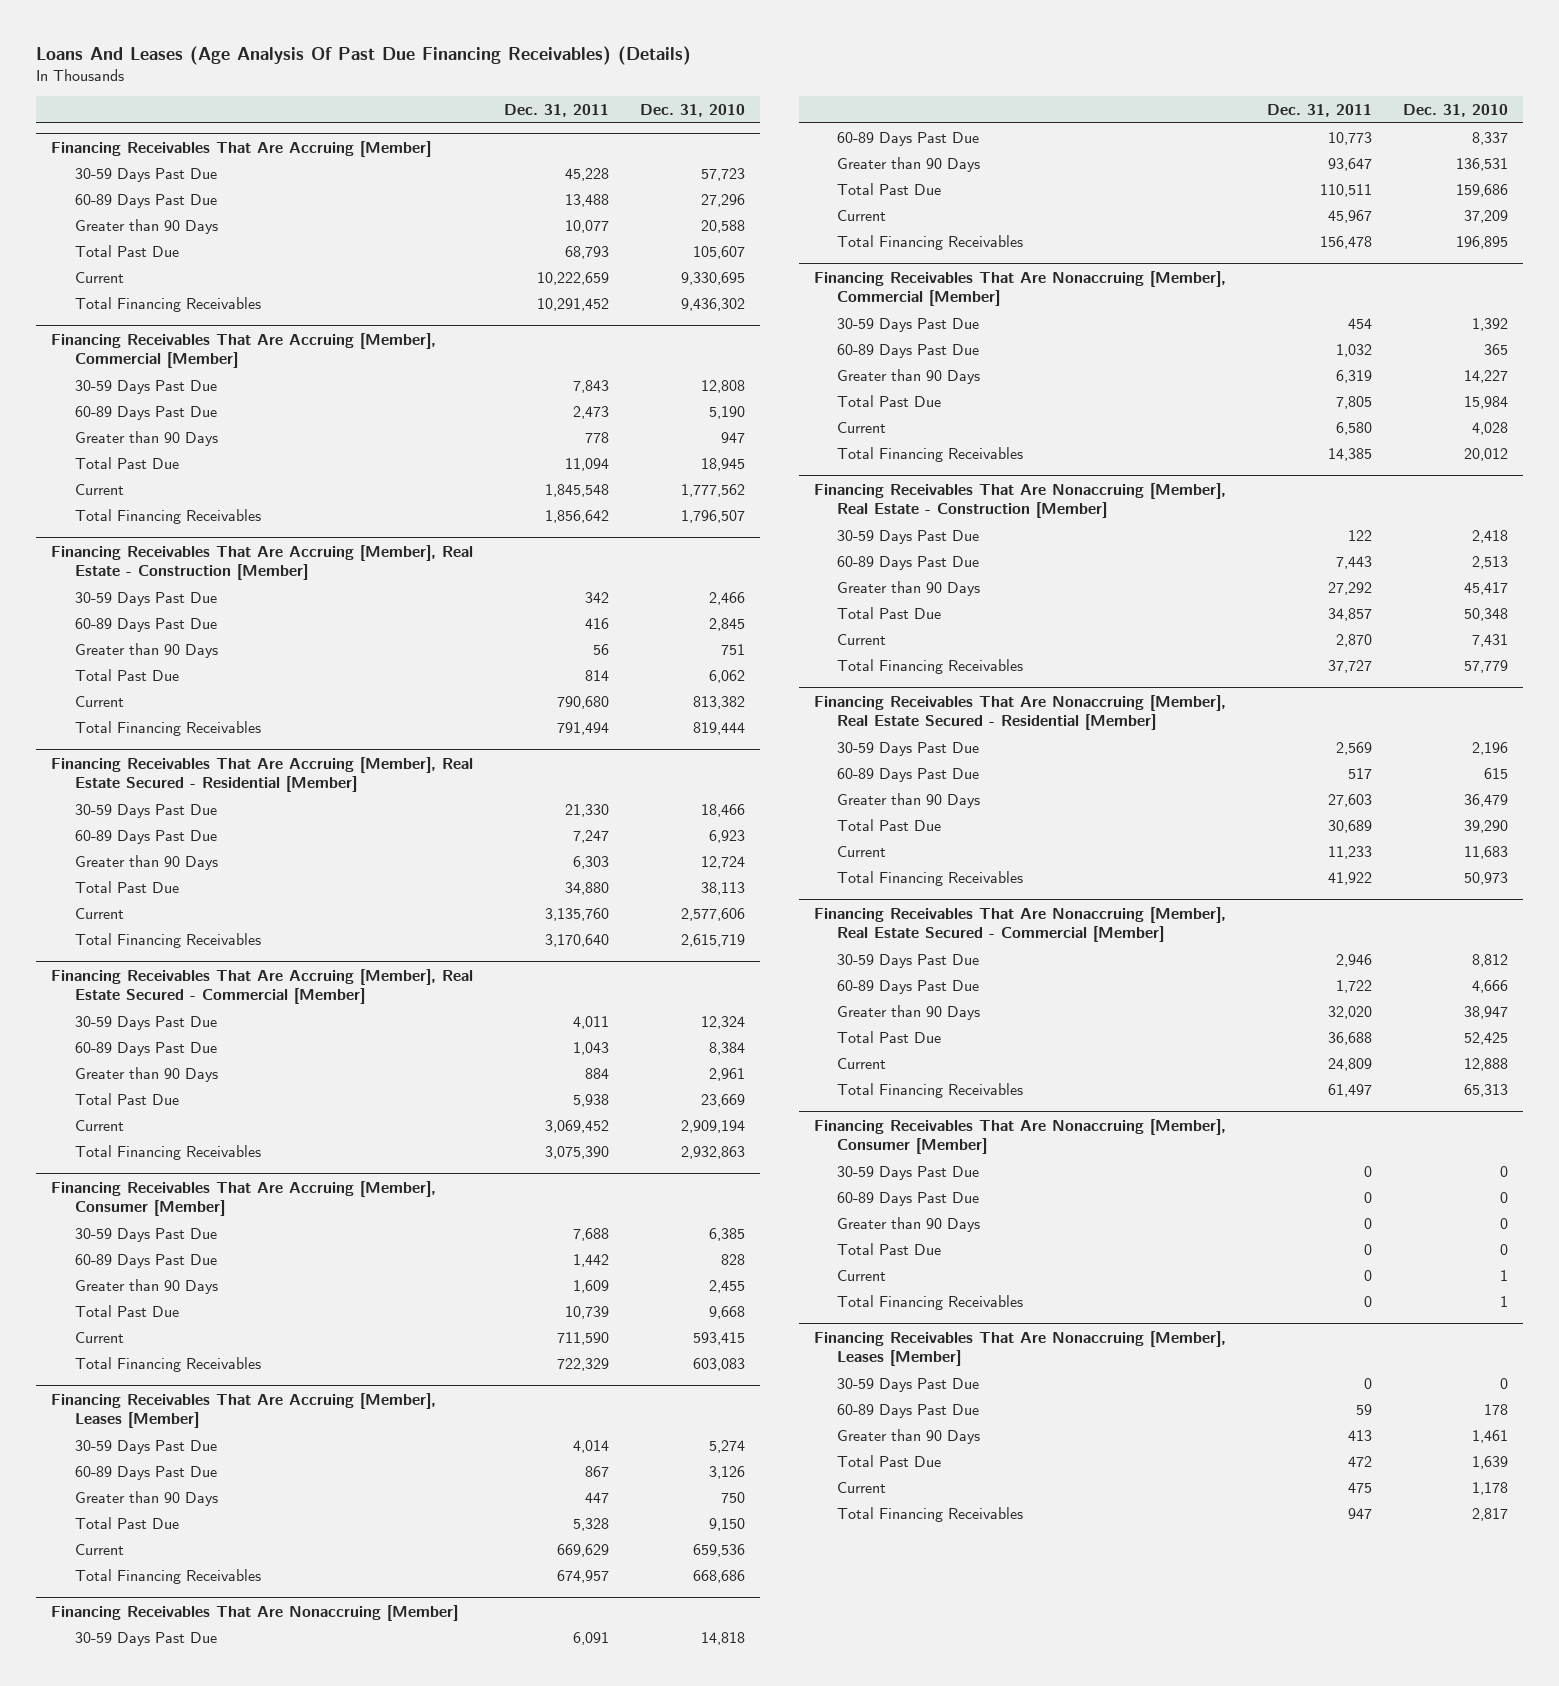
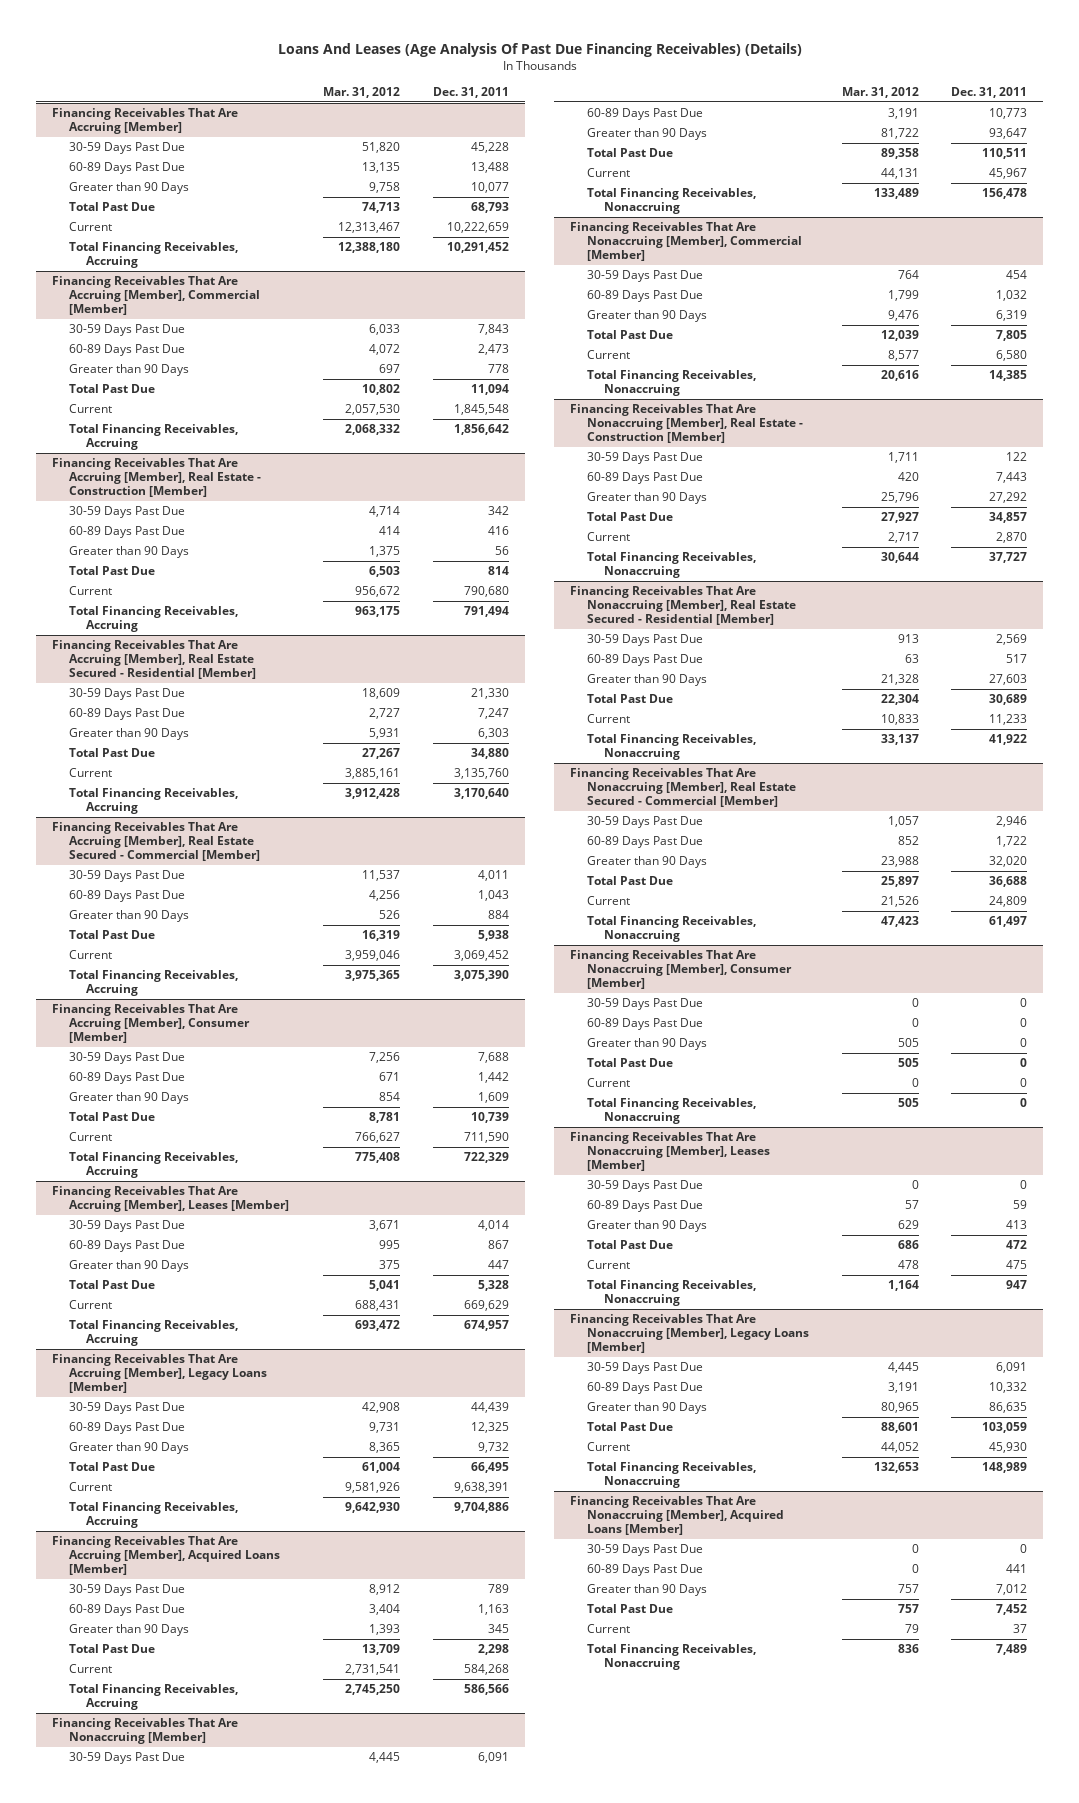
[639,103,745,117] Dec. 31, 2010 -> none
none -> [323,86,401,98] Mar. 31, 2012
[74,296,261,312] Total Financing Receivables -> [68,242,238,269] Total Financing Receivables, Accruing
[74,508,261,524] Total Financing Receivables -> [68,424,238,451] Total Financing Receivables, Accruing
[74,720,261,736] Total Financing Receivables -> [68,606,238,633] Total Financing Receivables, Accruing
[74,932,261,948] Total Financing Receivables -> [68,788,238,815] Total Financing Receivables, Accruing
[74,1144,261,1160] Total Financing Receivables -> [68,970,238,997] Total Financing Receivables, Accruing
[74,1356,261,1372] Total Financing Receivables -> [68,1152,238,1179] Total Financing Receivables, Accruing
[74,1568,261,1584] Total Financing Receivables -> [68,1320,238,1347] Total Financing Receivables, Accruing
none -> [52,1354,267,1393] Financing Receivables That Are Accruing [Member], Legacy Loans [Member]
none -> [68,1402,185,1415] 30-59 Days Past Due
none -> [68,1422,185,1435] 60-89 Days Past Due
none -> [68,1442,189,1455] Greater than 90 Days
none -> [68,1462,155,1472] Total Past Due
none -> [68,1482,112,1492] Current
none -> [68,1502,238,1529] Total Financing Receivables, Accruing
none -> [52,1536,280,1575] Financing Receivables That Are Accruing [Member], Acquired Loans [Member]
none -> [68,1584,185,1597] 30-59 Days Past Due
none -> [68,1604,185,1617] 60-89 Days Past Due
none -> [68,1624,189,1637] Greater than 90 Days
none -> [68,1644,155,1654] Total Past Due
none -> [68,1664,112,1674] Current
none -> [68,1684,238,1711] Total Financing Receivables, Accruing
[837,234,1024,250] Total Financing Receivables -> [587,188,757,215] Total Financing Receivables, Nonaccruing
[837,446,1024,462] Total Financing Receivables -> [587,370,757,397] Total Financing Receivables, Nonaccruing
[837,658,1024,674] Total Financing Receivables -> [587,552,757,579] Total Financing Receivables, Nonaccruing
[837,870,1024,886] Total Financing Receivables -> [587,734,757,761] Total Financing Receivables, Nonaccruing
[837,1082,1024,1098] Total Financing Receivables -> [587,916,757,943] Total Financing Receivables, Nonaccruing
[837,1294,1024,1310] Total Financing Receivables -> [587,1098,757,1125] Total Financing Receivables, Nonaccruing
[837,1506,1024,1522] Total Financing Receivables -> [587,1280,757,1307] Total Financing Receivables, Nonaccruing
none -> [570,1314,810,1353] Financing Receivables That Are Nonaccruing [Member], Legacy Loans [Member]
none -> [587,1362,704,1375] 30-59 Days Past Due
none -> [587,1382,704,1395] 60-89 Days Past Due
none -> [587,1402,708,1415] Greater than 90 Days
none -> [587,1422,674,1432] Total Past Due
none -> [587,1442,631,1452] Current
none -> [587,1462,757,1489] Total Financing Receivables, Nonaccruing
none -> [570,1496,785,1535] Financing Receivables That Are Nonaccruing [Member], Acquired Loans [Member]
none -> [587,1544,704,1557] 30-59 Days Past Due
none -> [587,1564,704,1577] 60-89 Days Past Due
none -> [587,1584,708,1597] Greater than 90 Days
none -> [587,1604,674,1614] Total Past Due
none -> [587,1624,631,1634] Current
none -> [587,1644,757,1671] Total Financing Receivables, Nonaccruing

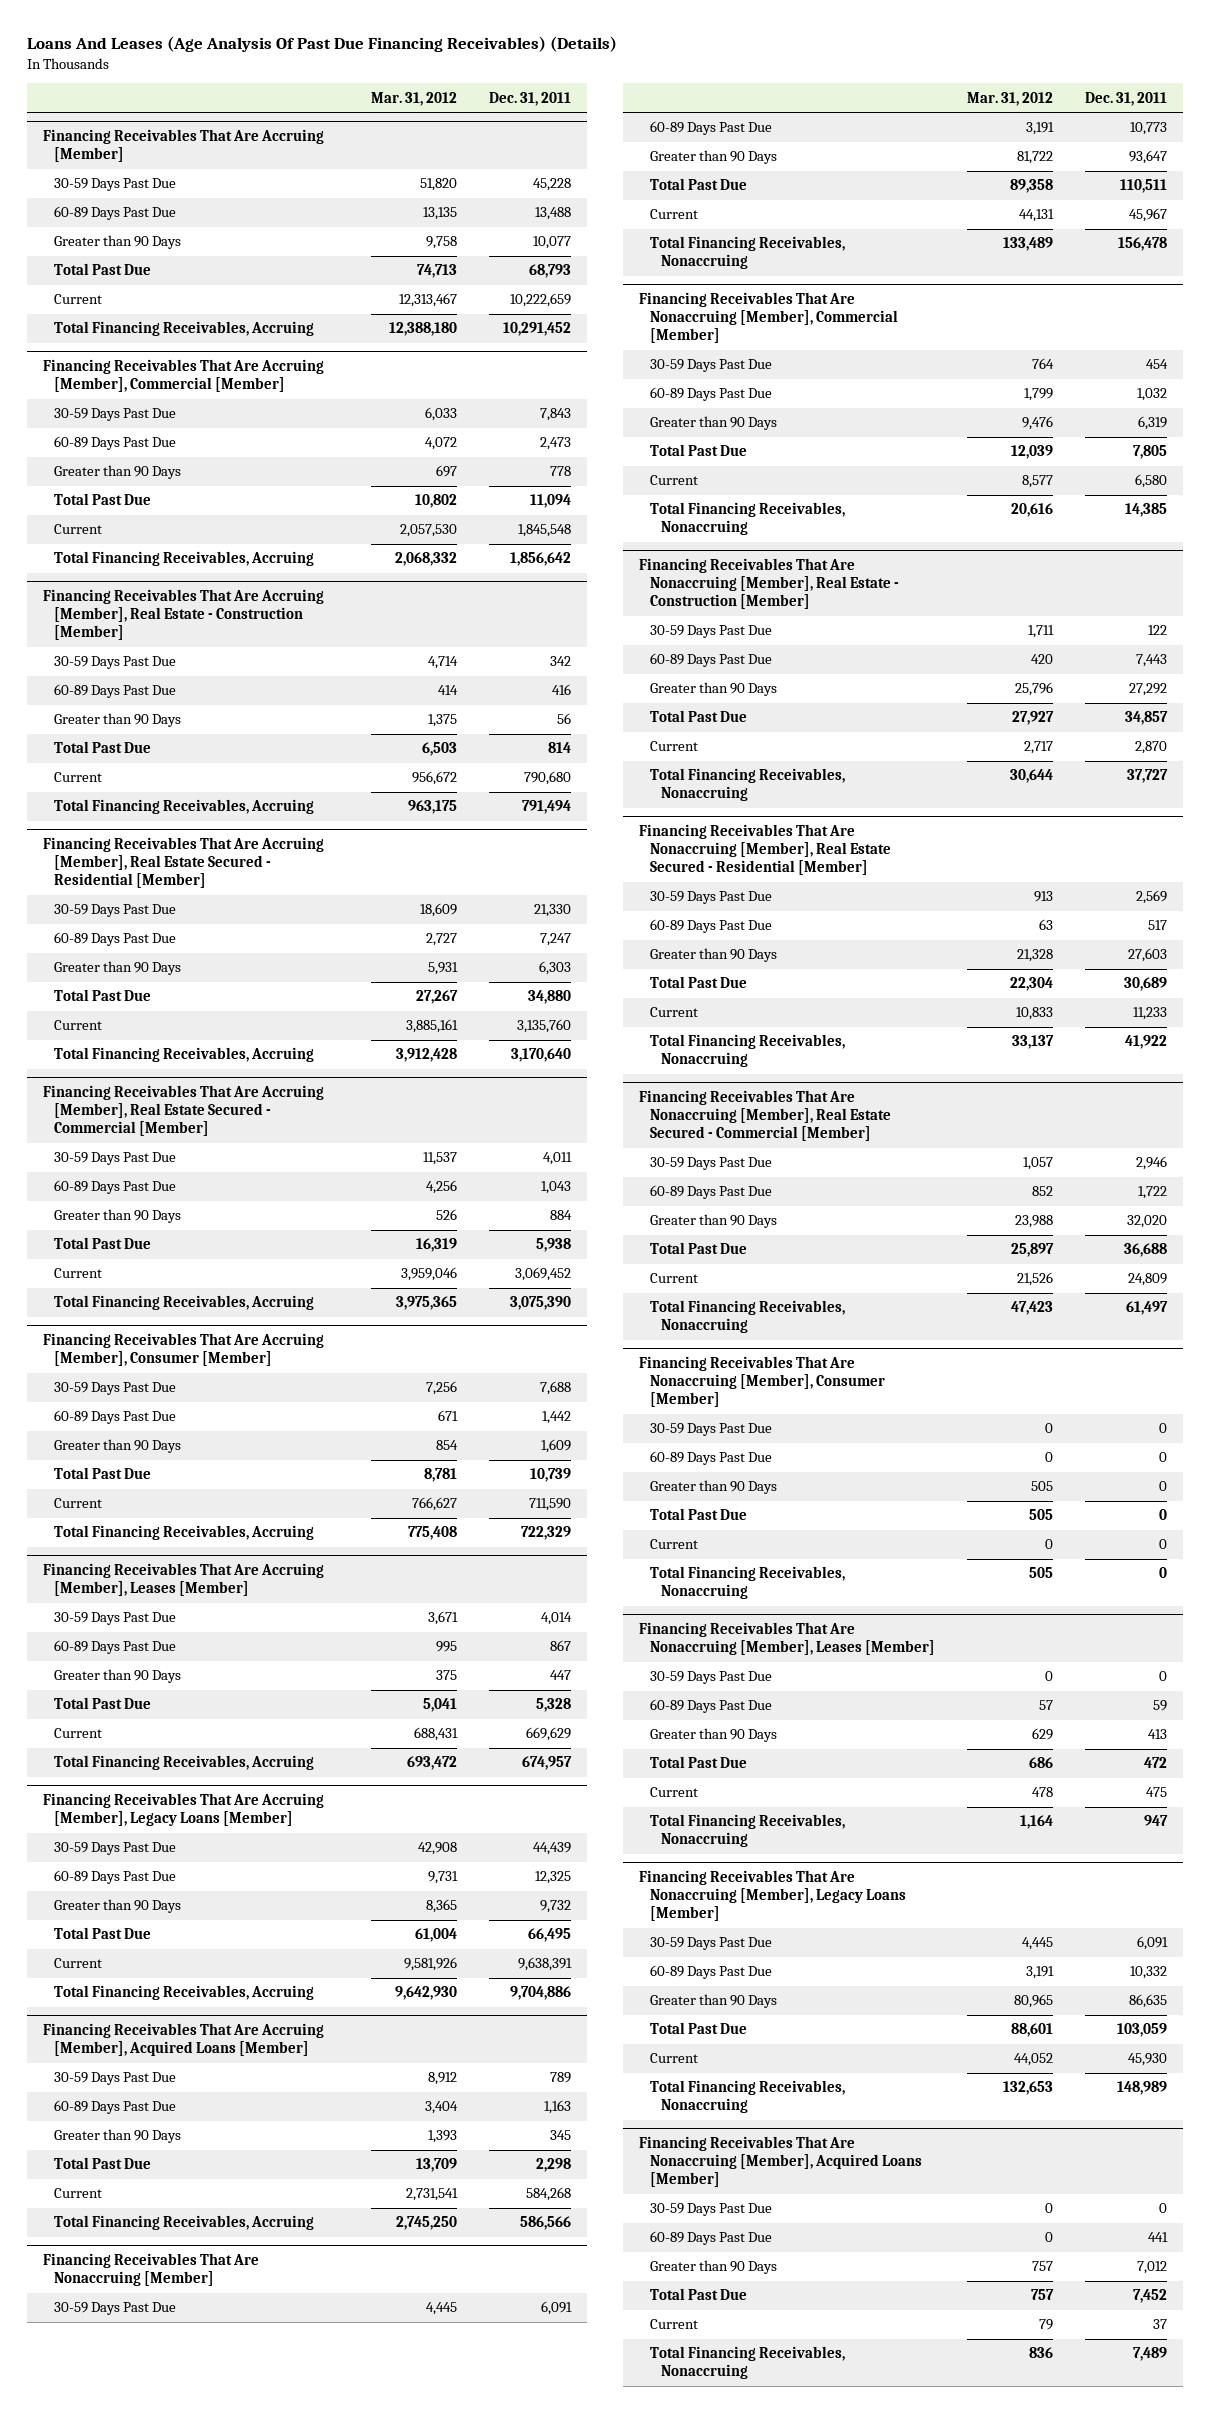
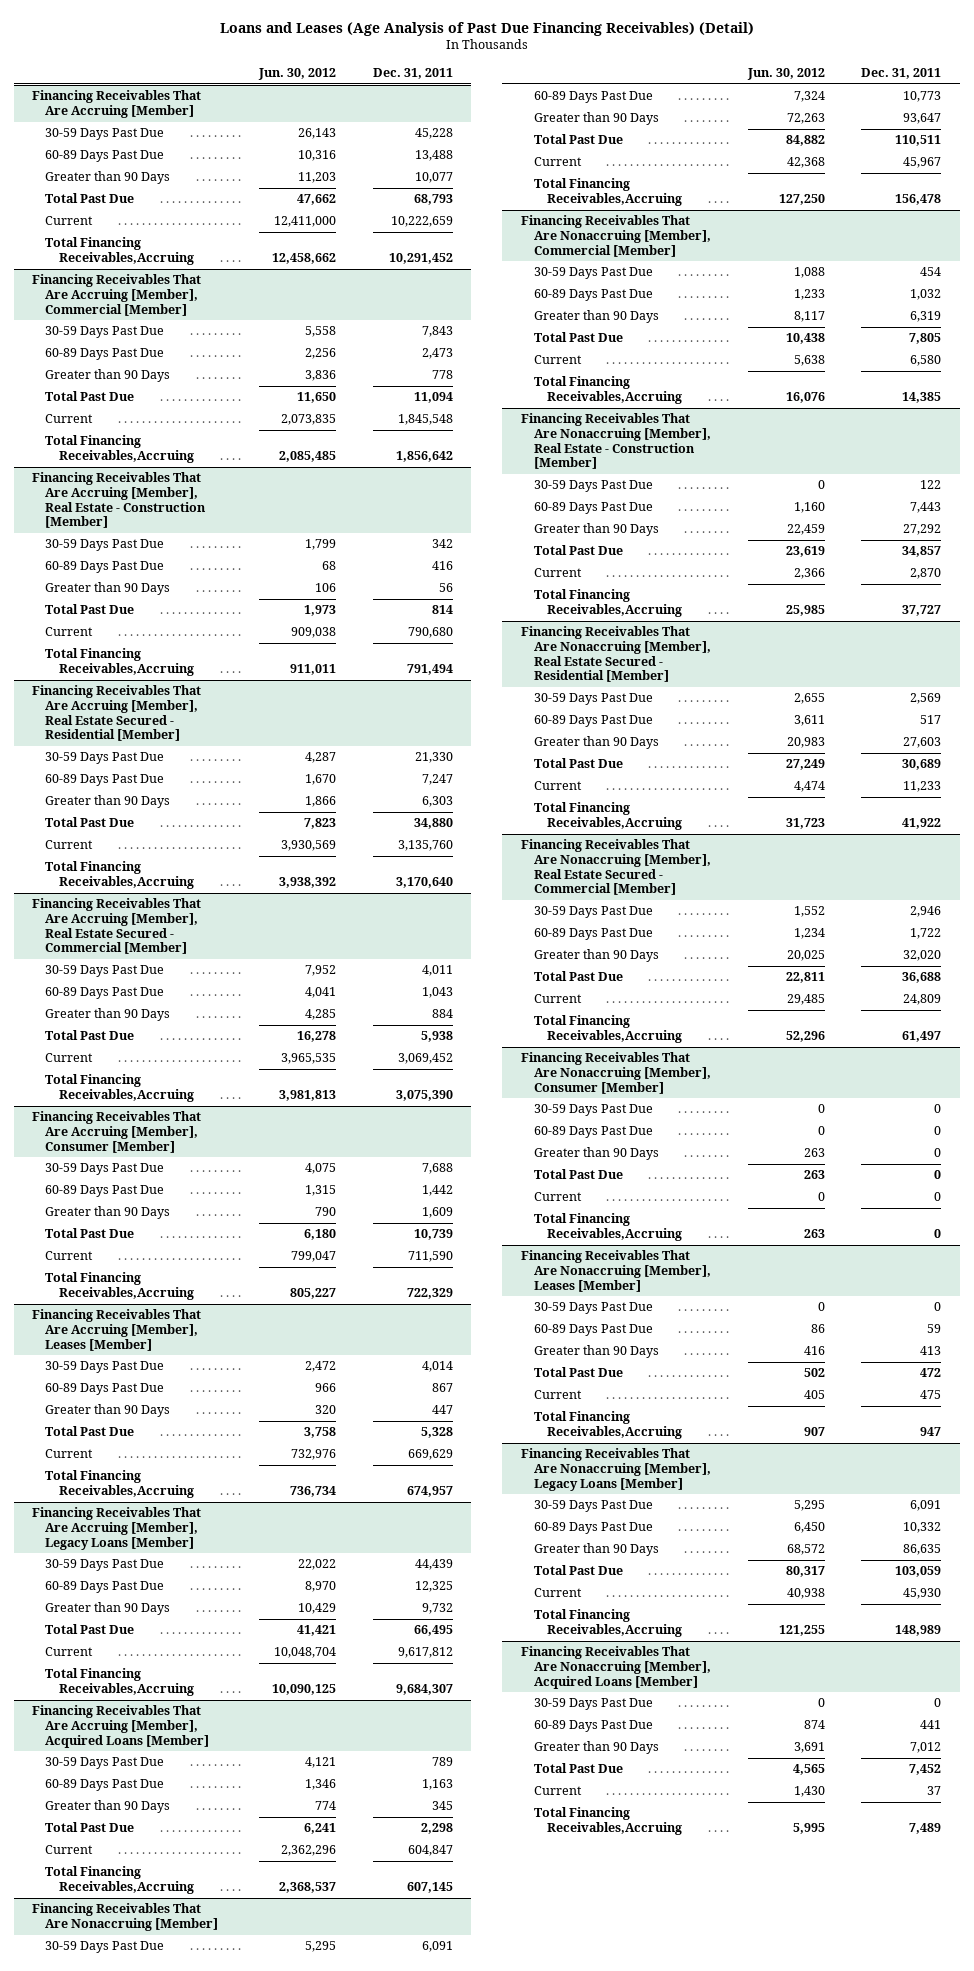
[27,36,618,53] Loans And Leases (Age Analysis Of Past Due Financing Receivables) (Details) -> [219,21,754,36] Loans and Leases (Age Analysis of Past Due Financing Receivables) (Detail)
[371,91,458,106] Mar. 31, 2012 -> none
none -> [258,68,337,81] Jun. 30, 2012
[53,321,314,337] Total Financing Receivables, Accruing -> [45,237,194,266] Total Financing Receivables,Accruing
[53,551,314,567] Total Financing Receivables, Accruing -> [45,435,194,464] Total Financing Receivables,Accruing
[53,799,314,815] Total Financing Receivables, Accruing -> [45,648,194,677] Total Financing Receivables,Accruing
[53,1047,314,1063] Total Financing Receivables, Accruing -> [45,861,194,890] Total Financing Receivables,Accruing
[53,1295,314,1311] Total Financing Receivables, Accruing -> [45,1074,194,1103] Total Financing Receivables,Accruing
[53,1525,314,1541] Total Financing Receivables, Accruing -> [45,1272,194,1301] Total Financing Receivables,Accruing
[53,1755,314,1771] Total Financing Receivables, Accruing -> [45,1470,194,1499] Total Financing Receivables,Accruing
[518,1957,573,1972] 9,638,391 -> [398,1647,454,1659] 9,617,812
[53,1985,314,2001] Total Financing Receivables, Accruing -> [45,1668,194,1697] Total Financing Receivables,Accruing
[510,1986,572,2001] 9,704,886 -> [396,1684,454,1696] 9,684,307
[526,2187,572,2202] 584,268 -> [408,1845,454,1857] 604,847
[53,2215,314,2231] Total Financing Receivables, Accruing -> [45,1866,194,1895] Total Financing Receivables,Accruing
[520,2216,572,2231] 586,566 -> [407,1882,454,1894] 607,145
[649,236,845,270] Total Financing Receivables, Nonaccruing -> [533,178,683,207] Total Financing Receivables,Accruing
[649,502,845,536] Total Financing Receivables, Nonaccruing -> [533,376,683,405] Total Financing Receivables,Accruing
[649,768,845,802] Total Financing Receivables, Nonaccruing -> [533,589,683,618] Total Financing Receivables,Accruing
[649,1034,845,1068] Total Financing Receivables, Nonaccruing -> [533,802,683,831] Total Financing Receivables,Accruing
[649,1300,845,1334] Total Financing Receivables, Nonaccruing -> [533,1015,683,1044] Total Financing Receivables,Accruing
[649,1566,845,1600] Total Financing Receivables, Nonaccruing -> [533,1213,683,1242] Total Financing Receivables,Accruing
[649,1814,845,1848] Total Financing Receivables, Nonaccruing -> [533,1411,683,1440] Total Financing Receivables,Accruing
[649,2080,845,2114] Total Financing Receivables, Nonaccruing -> [533,1609,683,1638] Total Financing Receivables,Accruing
[649,2346,845,2380] Total Financing Receivables, Nonaccruing -> [533,1807,683,1836] Total Financing Receivables,Accruing

